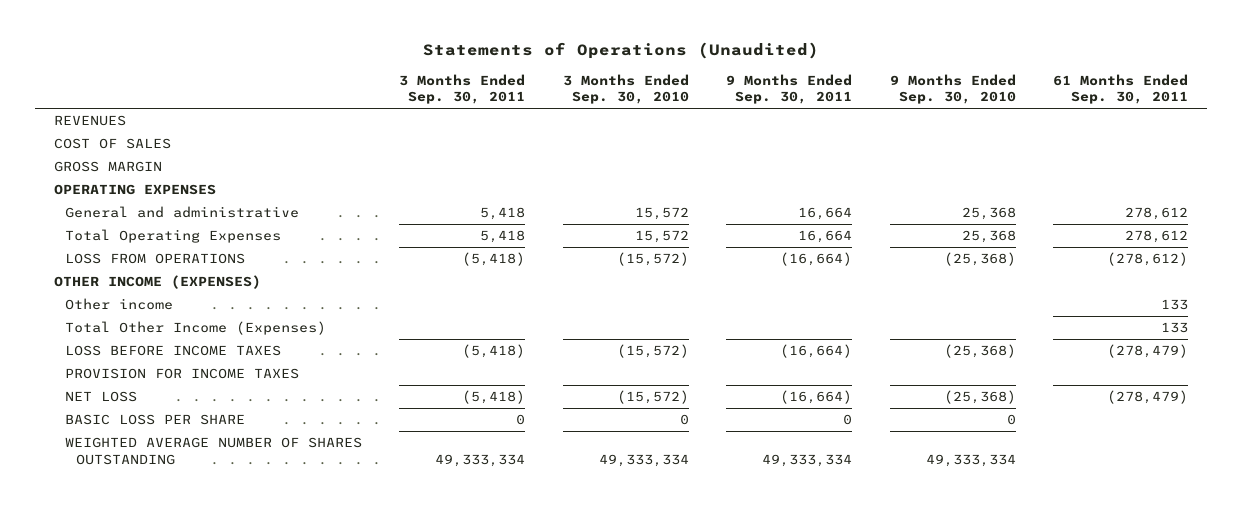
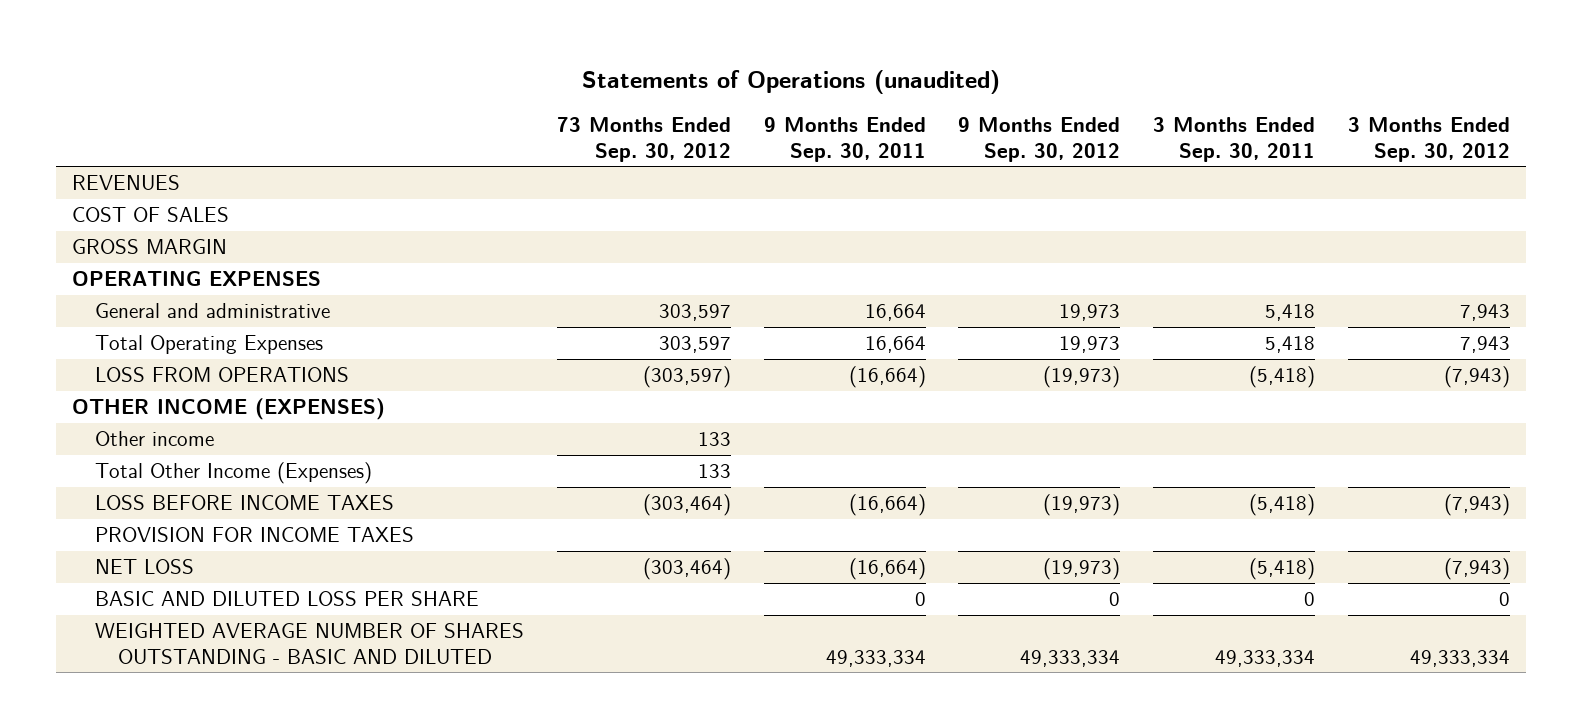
[422,42,819,60] Statements of Operations (Unaudited) -> [581,70,1000,95] Statements of Operations (unaudited)
[562,73,689,105] 3 Months Ended Sep. 30, 2010 -> none
[889,73,1016,105] 9 Months Ended Sep. 30, 2010 -> none
[1053,73,1189,105] 61 Months Ended Sep. 30, 2011 -> none
none -> [556,117,731,162] 73 Months Ended Sep. 30, 2012
none -> [958,117,1121,162] 9 Months Ended Sep. 30, 2012
none -> [1347,117,1510,162] 3 Months Ended Sep. 30, 2012
[64,414,245,426] BASIC LOSS PER SHARE -> [95,591,480,607] BASIC AND DILUTED LOSS PER SHARE
[64,437,362,466] WEIGHTED AVERAGE NUMBER OF SHARES OUTSTANDING -> [95,623,525,664] WEIGHTED AVERAGE NUMBER OF SHARES OUTSTANDING - BASIC AND DILUTED

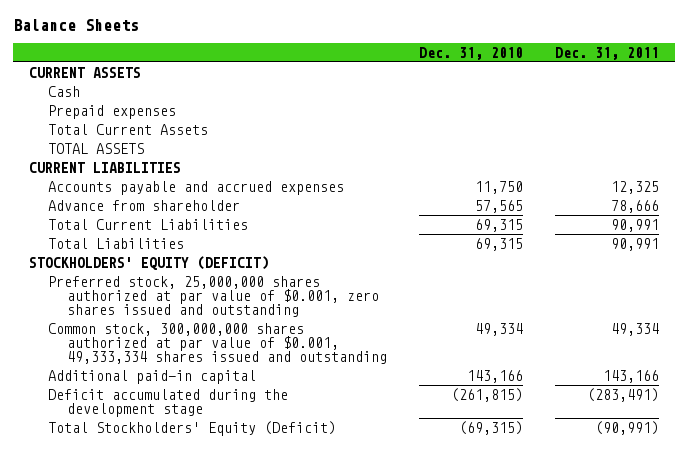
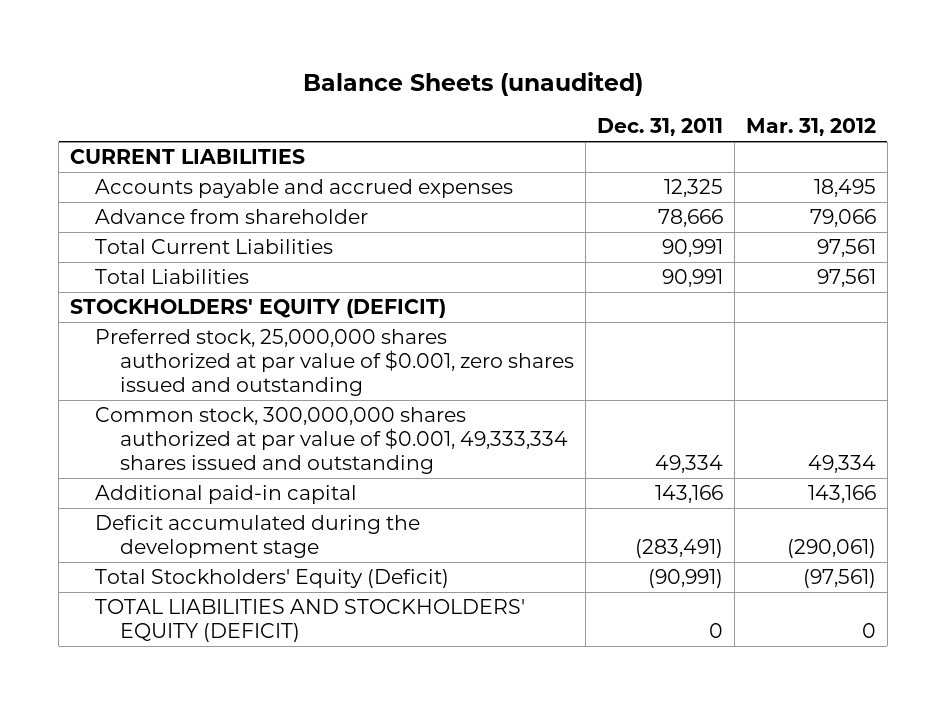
[13,19,140,32] Balance Sheets -> [302,71,643,96] Balance Sheets (unaudited)
[418,46,523,60] Dec. 31, 2010 -> none
none -> [745,118,876,137] Mar. 31, 2012
[29,66,142,78] CURRENT ASSETS -> none
[47,85,80,97] Cash -> none
[47,104,176,119] Prepaid expenses -> none
[47,123,208,135] Total Current Assets -> none
[47,142,144,154] TOTAL ASSETS -> none
none -> [94,599,525,643] TOTAL LIABILITIES AND STOCKHOLDERS' EQUITY (DEFICIT)

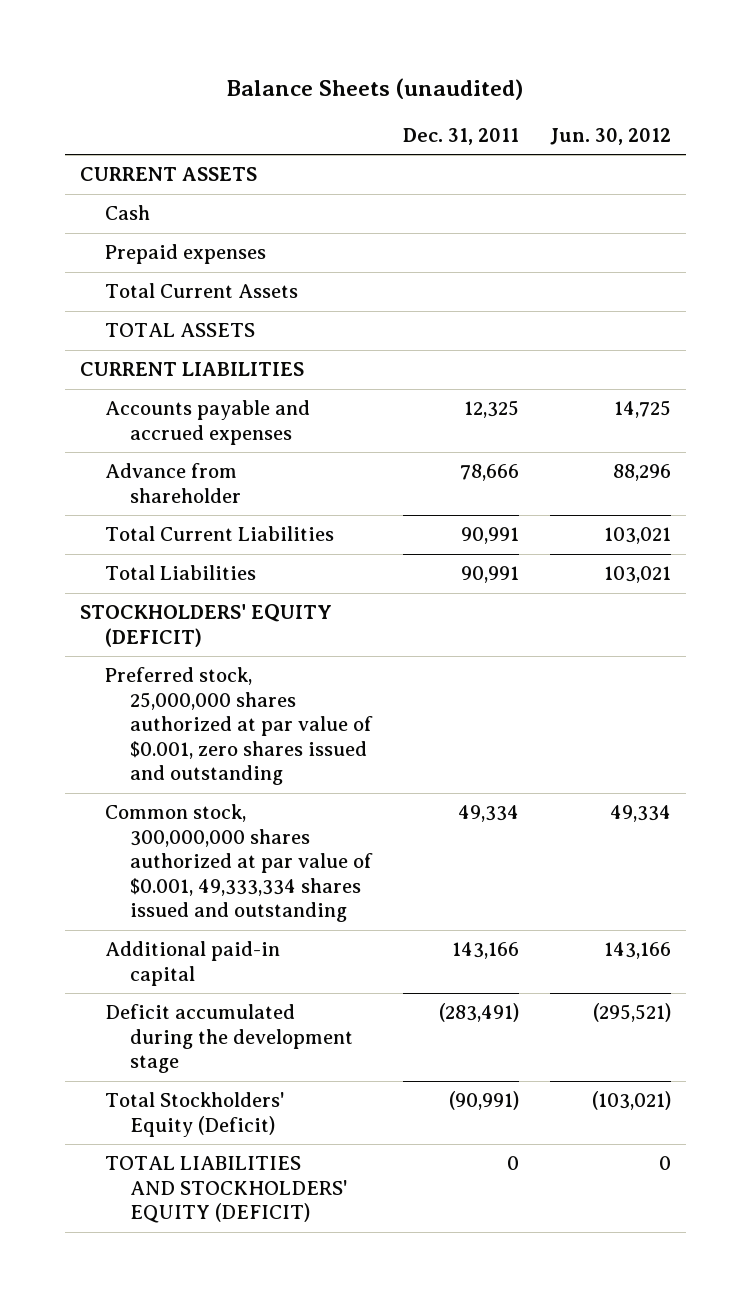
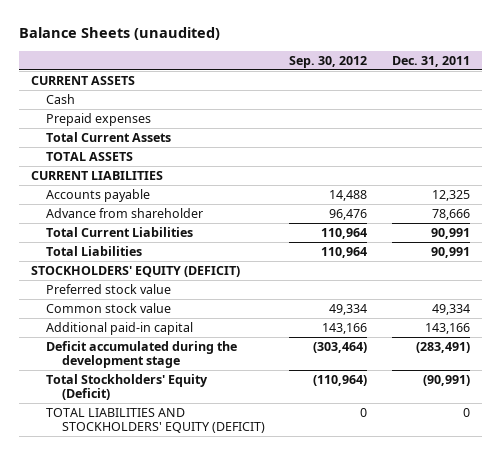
[549,127,671,145] Jun. 30, 2012 -> none
none -> [289,55,368,68] Sep. 30, 2012
[104,400,310,445] Accounts payable and accrued expenses -> [46,188,151,202] Accounts payable
[104,667,373,786] Preferred stock, 25,000,000 shares authorized at par value of $0.001, zero shares issued and outstanding -> [46,283,172,294] Preferred stock value
[104,804,373,923] Common stock, 300,000,000 shares authorized at par value of $0.001, 49,333,334 shares issued and outstanding -> [46,302,172,313] Common stock value

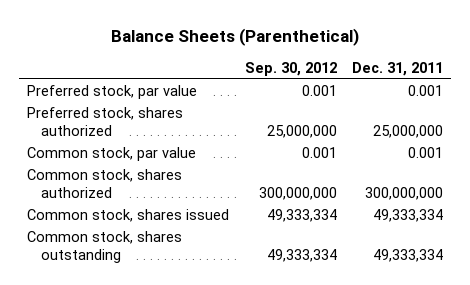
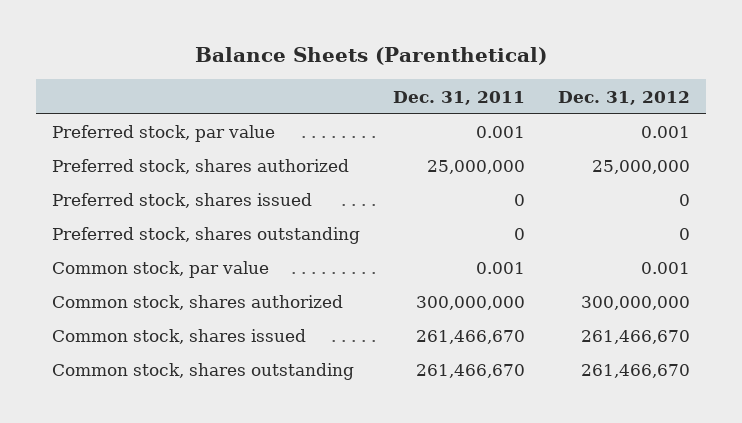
[244,62,337,77] Sep. 30, 2012 -> none
none -> [557,90,690,105] Dec. 31, 2012
none -> [51,193,312,209] Preferred stock, shares issued
none -> [51,227,360,245] Preferred stock, shares outstanding
[373,209,444,223] 49,333,334 -> [415,330,525,345] 261,466,670
[373,249,444,263] 49,333,334 -> [415,364,525,379] 261,466,670

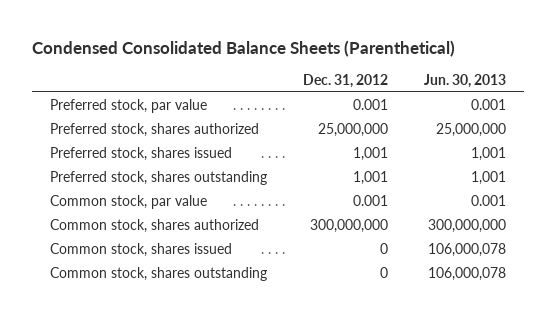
[194,47,547,66] Balance Sheets (Parenthetical) -> [31,39,455,57] Condensed Consolidated Balance Sheets (Parenthetical)
[392,90,525,105] Dec. 31, 2011 -> none
none -> [424,73,507,88] Jun. 30, 2013
[678,194,690,207] 0 -> [352,147,388,162] 1,001
[678,228,690,241] 0 -> [352,171,388,186] 1,001
[580,330,690,345] 261,466,670 -> [379,243,388,255] 0
[580,364,690,379] 261,466,670 -> [379,267,388,279] 0

